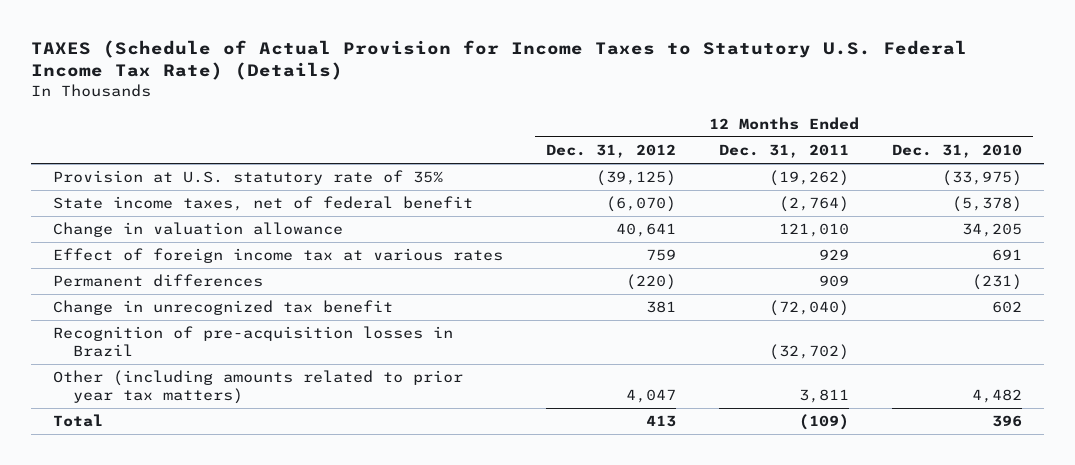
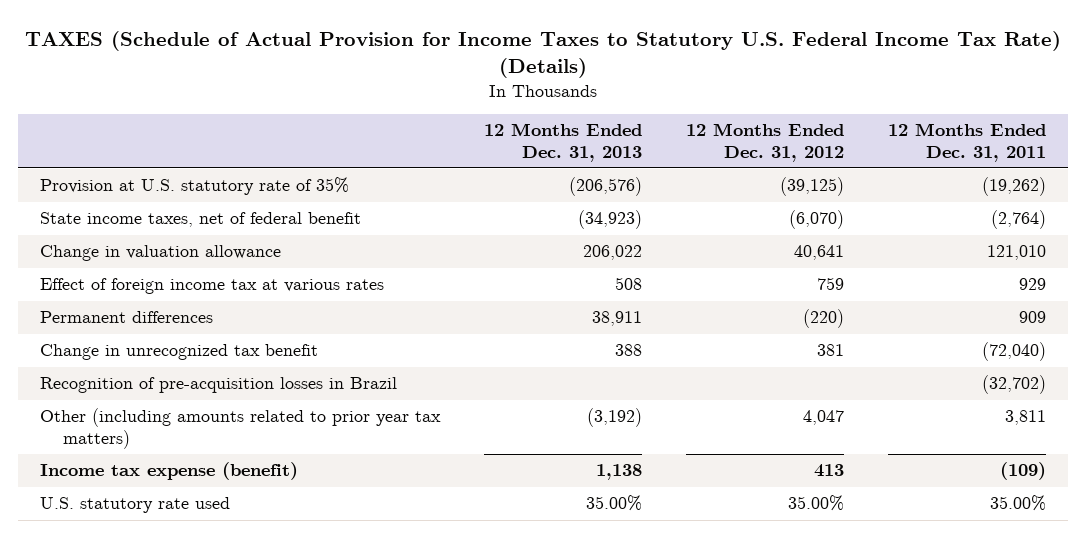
[892,144,1023,159] Dec. 31, 2010 -> none
none -> [484,123,643,162] 12 Months Ended Dec. 31, 2013
[52,414,103,428] Total -> [40,462,299,481] Income tax expense (benefit)
none -> [40,497,231,514] U.S. statutory rate used

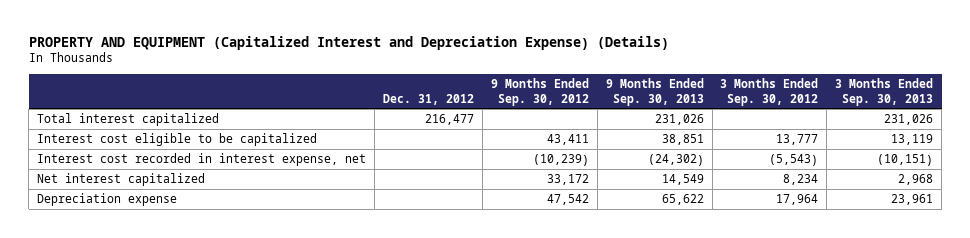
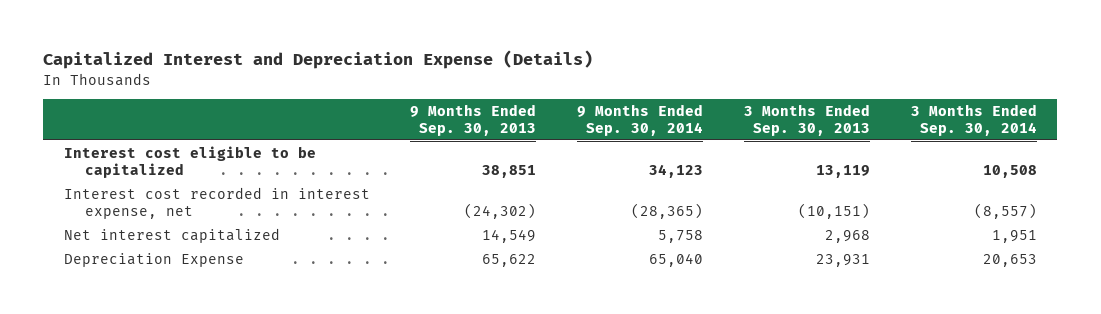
[28,35,669,50] PROPERTY AND EQUIPMENT (Capitalized Interest and Depreciation Expense) (Details) -> [43,50,594,70] Capitalized Interest and Depreciation Expense (Details)
[382,93,474,105] Dec. 31, 2012 -> none
[490,77,589,106] 9 Months Ended Sep. 30, 2012 -> none
[720,77,819,106] 3 Months Ended Sep. 30, 2012 -> none
none -> [577,103,704,137] 9 Months Ended Sep. 30, 2014
none -> [911,103,1038,137] 3 Months Ended Sep. 30, 2014
[37,113,220,127] Total interest capitalized -> none
[37,193,178,207] Depreciation expense -> [63,252,244,267] Depreciation Expense
[891,194,934,206] 23,961 -> [816,253,871,267] 23,931

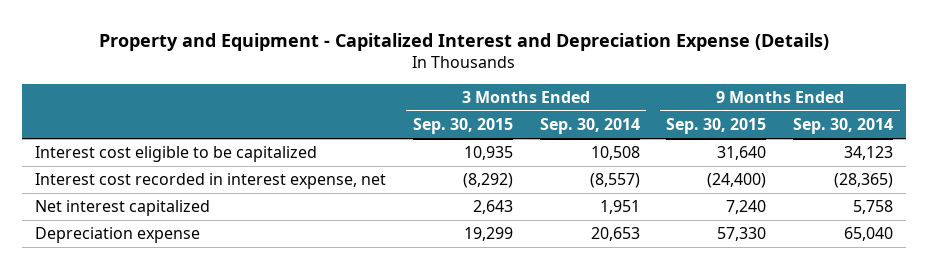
[43,50,594,70] Capitalized Interest and Depreciation Expense (Details) -> [99,32,830,51] Property and Equipment - Capitalized Interest and Depreciation Expense (Details)
[410,103,537,137] 9 Months Ended Sep. 30, 2013 -> none
[744,103,871,137] 3 Months Ended Sep. 30, 2013 -> none
none -> [413,118,514,135] Sep. 30, 2015
none -> [666,118,767,135] Sep. 30, 2015
[63,252,244,267] Depreciation Expense -> [35,227,201,244] Depreciation expense

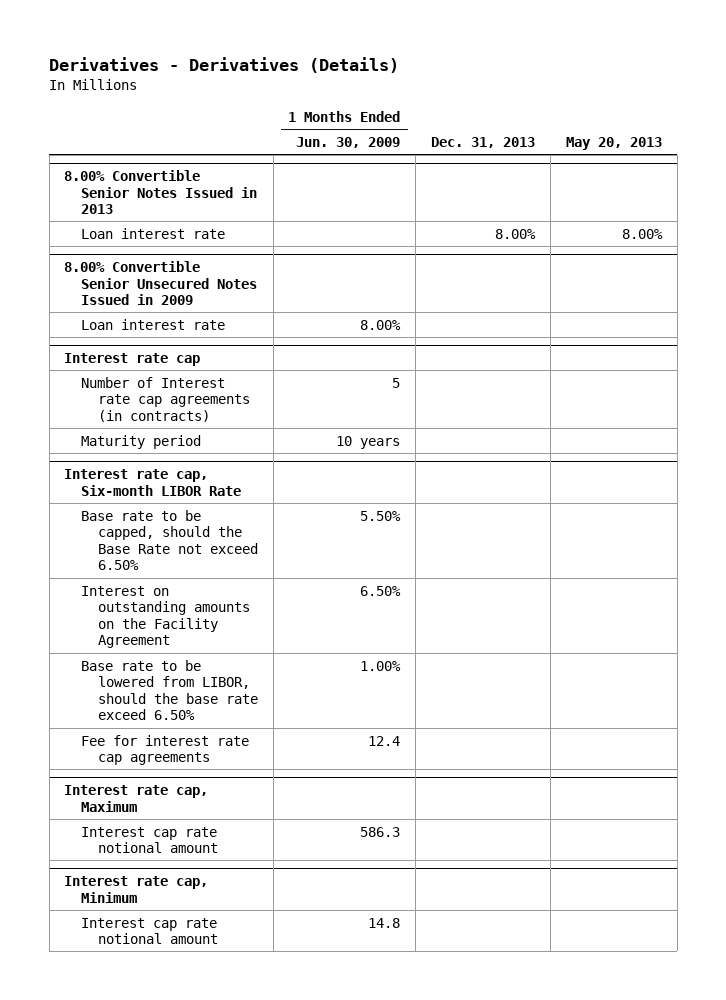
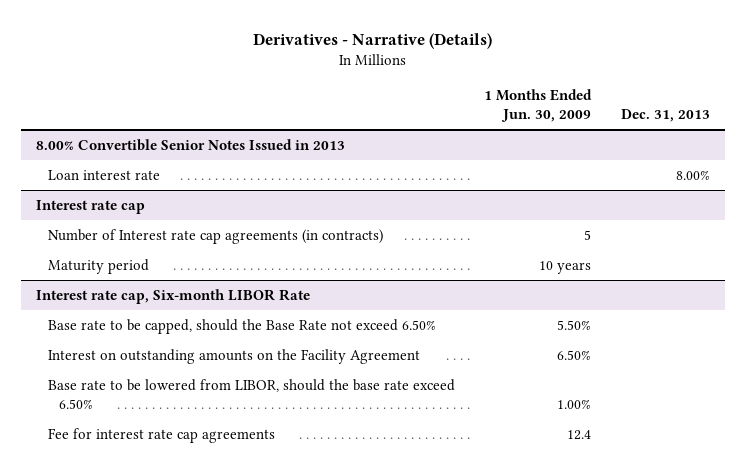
[49,57,400,74] Derivatives - Derivatives (Details) -> [253,32,493,49] Derivatives - Narrative (Details)
[565,137,662,151] May 20, 2013 -> none
[64,260,258,306] 8.00% Convertible Senior Unsecured Notes Issued in 2009 -> none
[81,318,226,330] Loan interest rate -> none
[64,784,209,812] Interest rate cap, Maximum -> none
[81,826,218,854] Interest cap rate notional amount -> none
[64,875,209,903] Interest rate cap, Minimum -> none
[81,917,218,945] Interest cap rate notional amount -> none

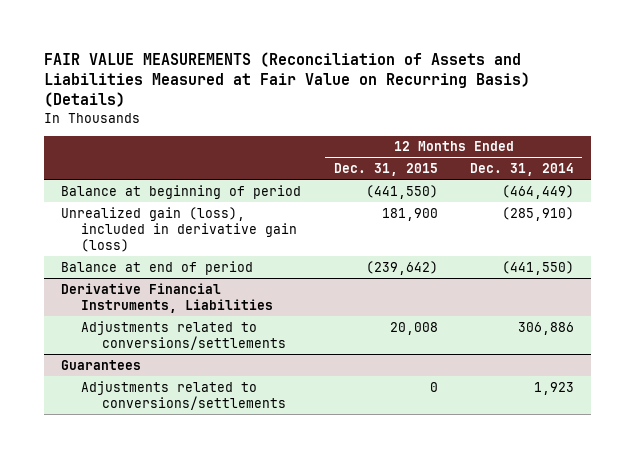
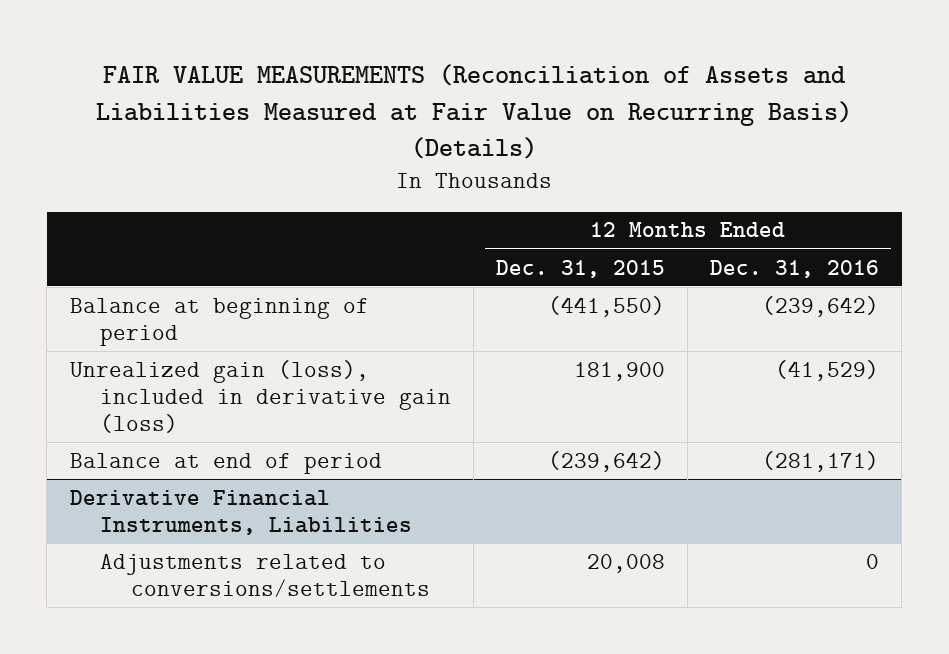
[470,162,575,176] Dec. 31, 2014 -> none
none -> [710,259,880,278] Dec. 31, 2016
[60,359,141,370] Guarantees -> none
[81,380,286,410] Adjustments related to conversions/settlements -> none

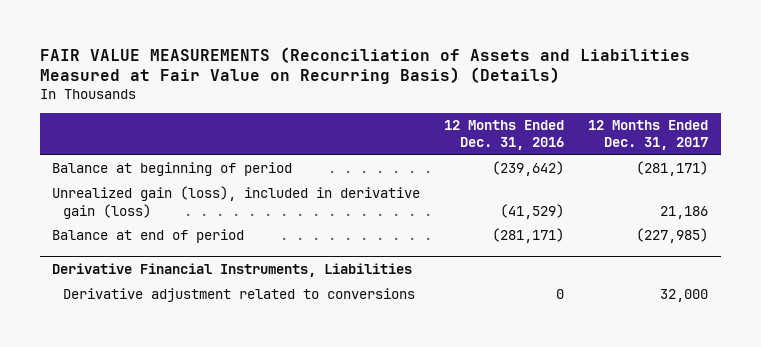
[496,259,666,278] Dec. 31, 2015 -> none
none -> [588,119,709,151] 12 Months Ended Dec. 31, 2017
[100,553,430,597] Adjustments related to conversions/settlements -> [62,288,415,303] Derivative adjustment related to conversions

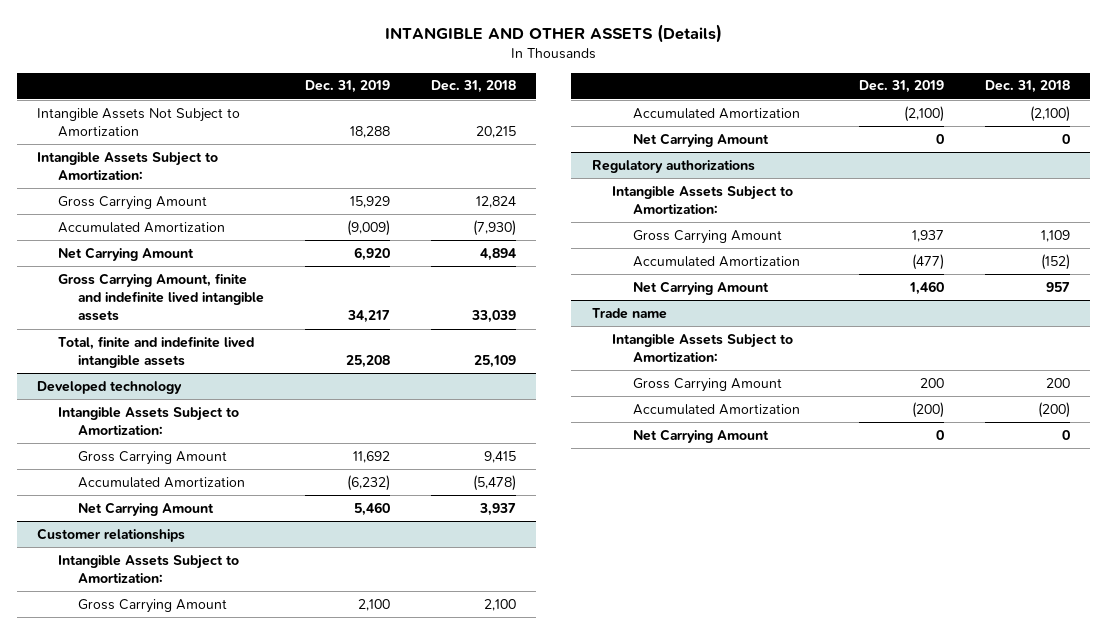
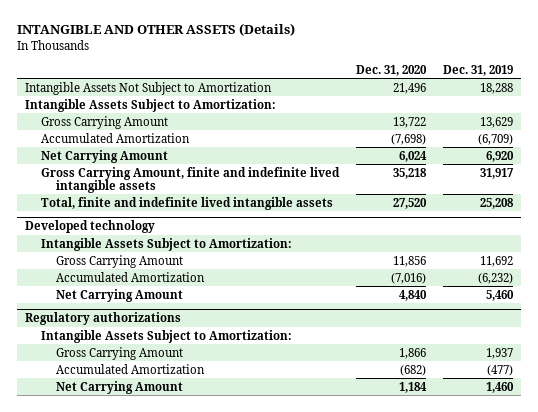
[430,80,516,94] Dec. 31, 2018 -> none
none -> [355,64,427,76] Dec. 31, 2020
[349,195,390,208] 15,929 -> [479,116,513,128] 13,629
[346,219,390,236] (9,009) -> [477,133,513,145] (6,709)
[346,310,390,324] 34,217 -> [479,167,514,179] 31,917
[37,527,186,542] Customer relationships -> none
[57,554,239,584] Intangible Assets Subject to Amortization: -> none
[78,598,228,613] Gross Carrying Amount -> none
[632,107,800,119] Accumulated Amortization -> none
[632,132,769,147] Net Carrying Amount -> none
[591,307,667,319] Trade name -> none
[612,333,794,363] Intangible Assets Subject to Amortization: -> none
[632,377,782,392] Gross Carrying Amount -> none
[632,403,800,415] Accumulated Amortization -> none
[632,428,769,443] Net Carrying Amount -> none

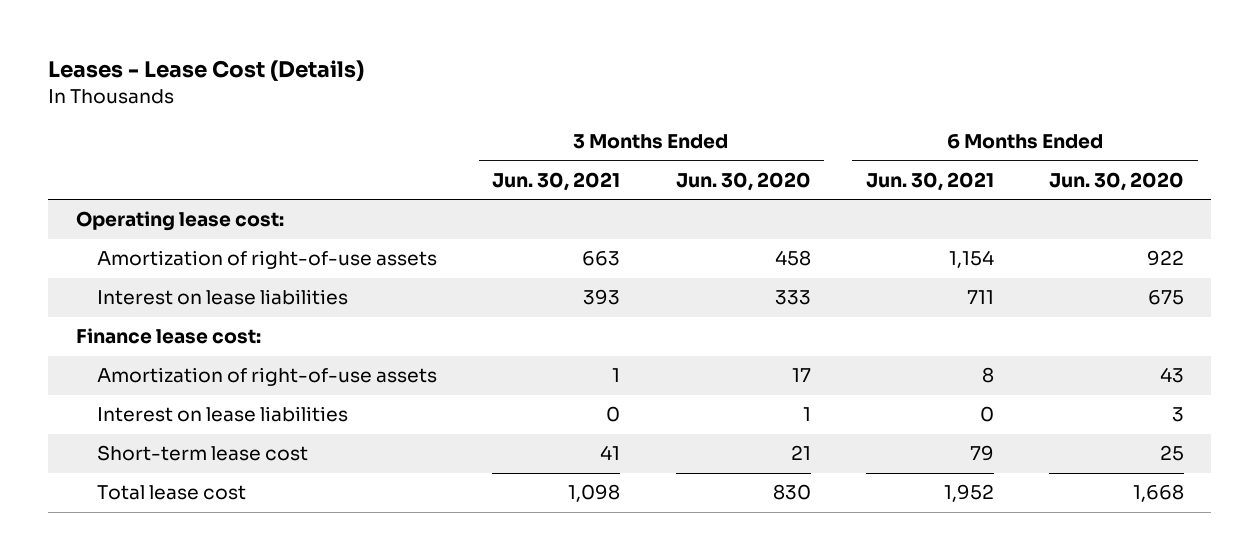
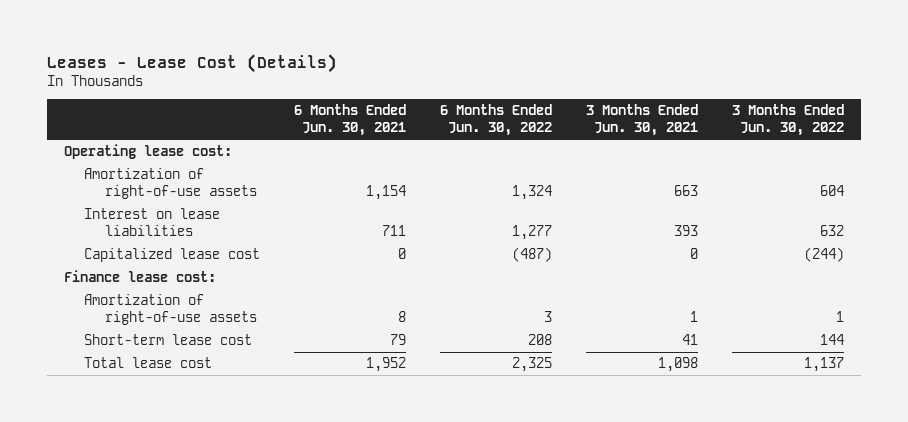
[675,171,811,191] Jun. 30, 2020 -> none
[1048,171,1184,191] Jun. 30, 2020 -> none
none -> [440,104,553,137] 6 Months Ended Jun. 30, 2022
none -> [732,104,845,137] 3 Months Ended Jun. 30, 2022
none -> [84,248,261,263] Capitalized lease cost
[97,406,349,423] Interest on lease liabilities -> none

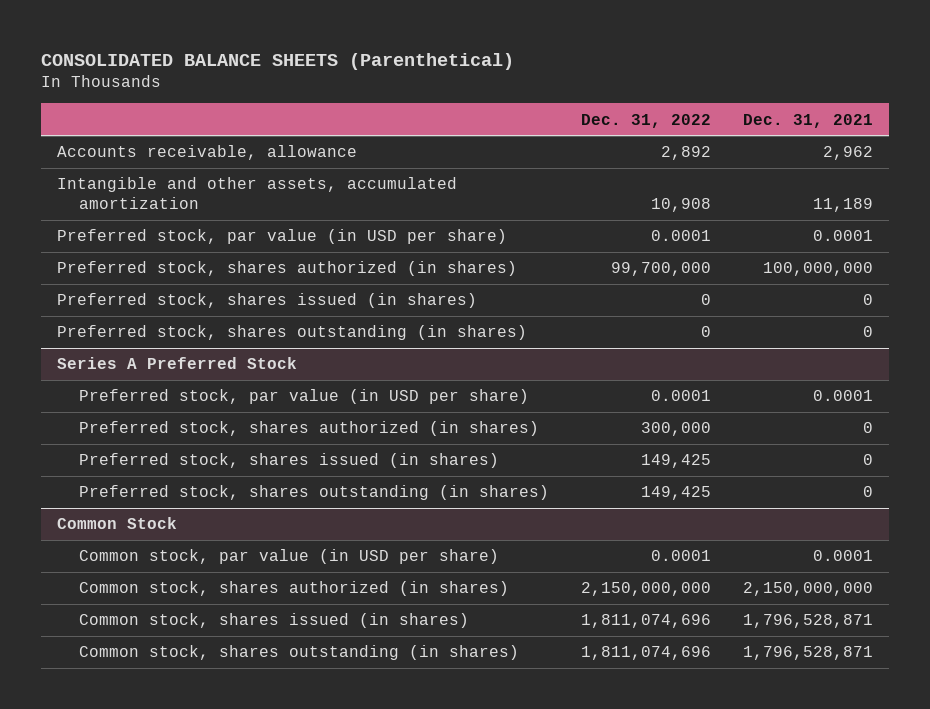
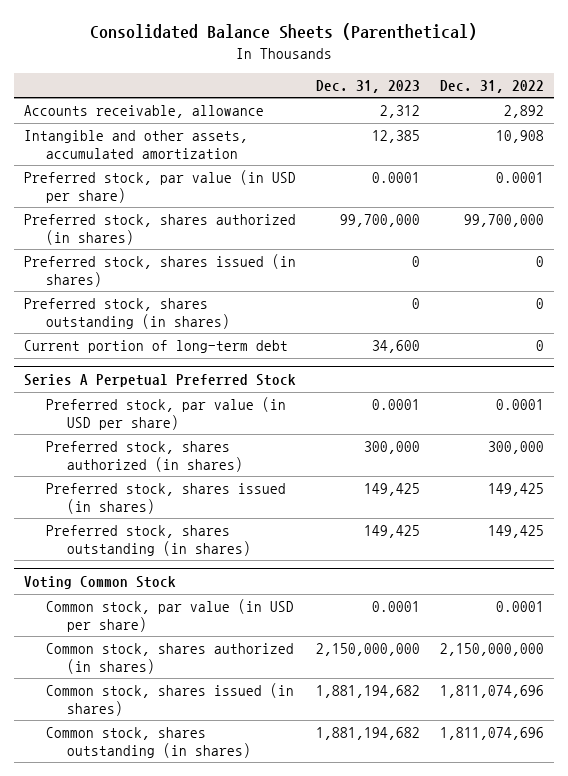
[40,52,514,70] CONSOLIDATED BALANCE SHEETS (Parenthetical) -> [89,23,477,41] Consolidated Balance Sheets (Parenthetical)
[742,113,873,128] Dec. 31, 2021 -> none
none -> [315,79,420,93] Dec. 31, 2023
none -> [23,340,288,354] Current portion of long-term debt
[56,357,297,370] Series A Preferred Stock -> [23,374,296,388] Series A Perpetual Preferred Stock
[56,517,177,530] Common Stock -> [23,576,176,590] Voting Common Stock

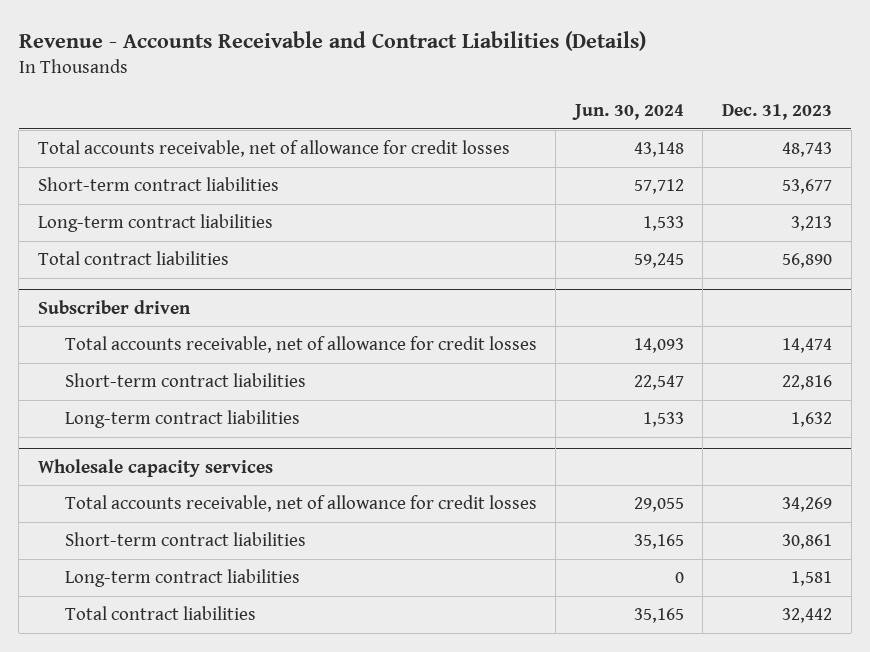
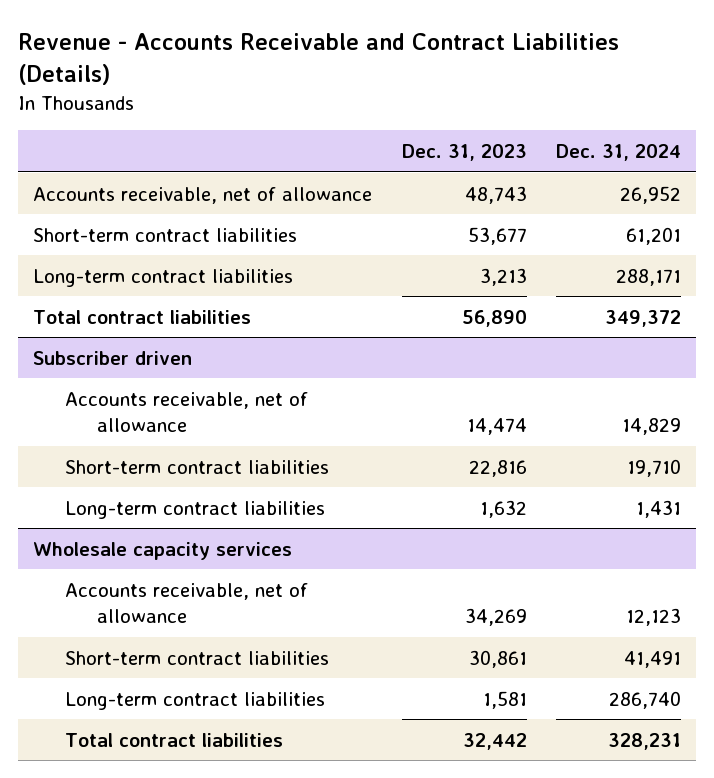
[571,103,684,120] Jun. 30, 2024 -> none
none -> [556,143,682,161] Dec. 31, 2024
[37,140,510,158] Total accounts receivable, net of allowance for credit losses -> [32,186,372,204] Accounts receivable, net of allowance
[64,336,537,354] Total accounts receivable, net of allowance for credit losses -> [64,391,308,433] Accounts receivable, net of allowance
[64,495,537,513] Total accounts receivable, net of allowance for credit losses -> [64,582,308,624] Accounts receivable, net of allowance

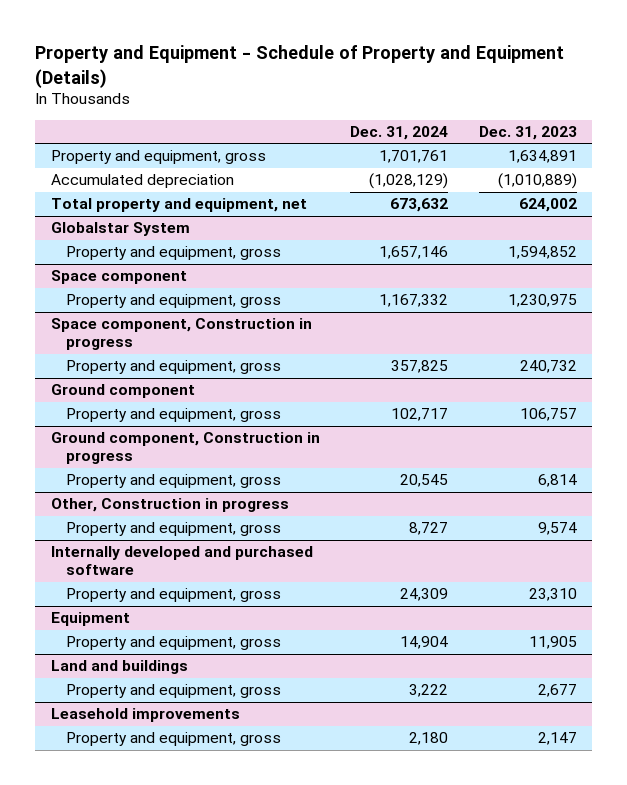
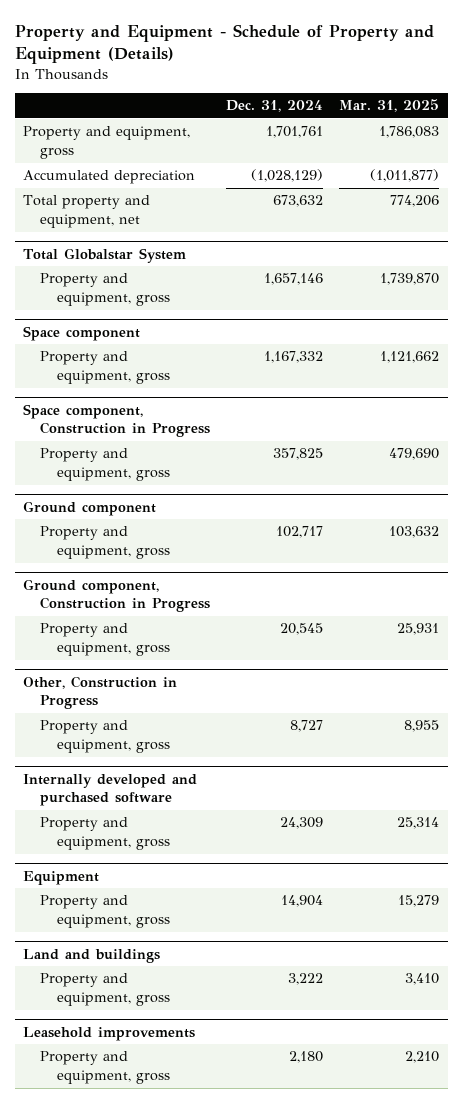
[478,126,577,141] Dec. 31, 2023 -> none
none -> [339,99,440,113] Mar. 31, 2025
[50,222,190,237] Globalstar System -> [22,247,186,263] Total Globalstar System
[50,318,312,351] Space component, Construction in progress -> [22,403,211,438] Space component, Construction in Progress
[50,432,320,465] Ground component, Construction in progress -> [22,578,211,613] Ground component, Construction in Progress
[50,498,289,513] Other, Construction in progress -> [22,675,177,710] Other, Construction in Progress

